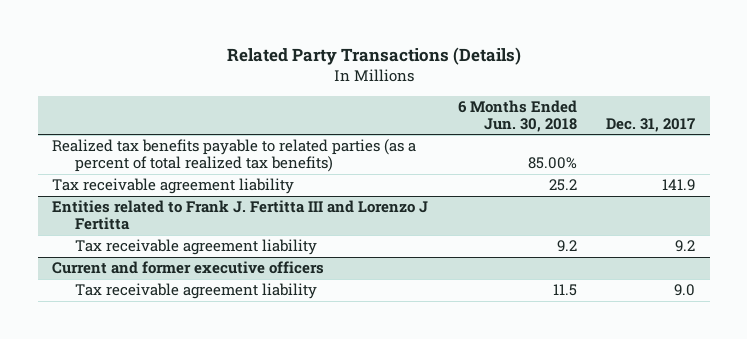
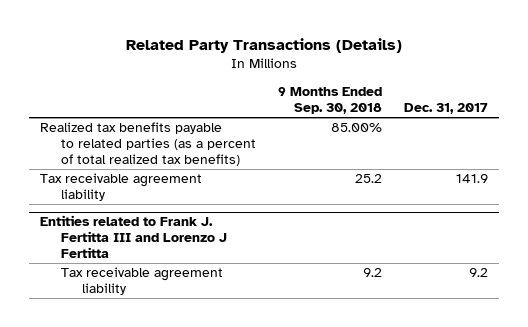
[457,99,577,133] 6 Months Ended Jun. 30, 2018 -> none
none -> [277,87,382,115] 9 Months Ended Sep. 30, 2018
[52,261,325,275] Current and former executive officers -> none
[74,283,317,300] Tax receivable agreement liability -> none

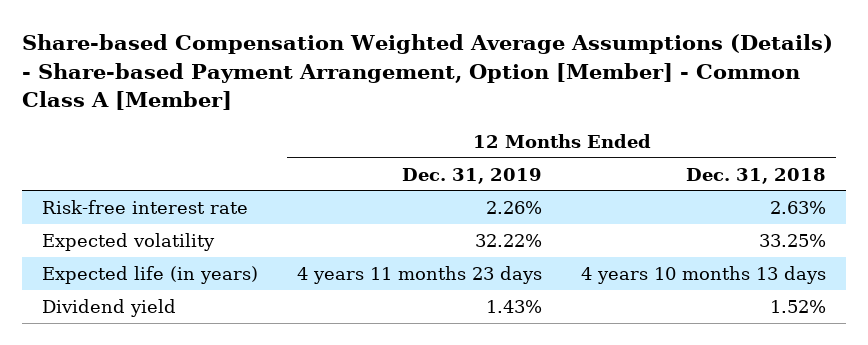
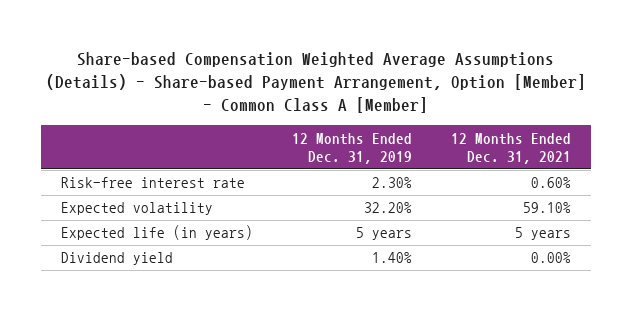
[686,167,827,184] Dec. 31, 2018 -> none
none -> [451,132,572,164] 12 Months Ended Dec. 31, 2021
[486,201,543,215] 2.26% -> [372,177,413,189] 2.30%
[475,234,543,248] 32.22% -> [364,202,413,214] 32.20%
[297,266,543,285] 4 years 11 months 23 days -> [356,227,413,241] 5 years
[486,300,543,314] 1.43% -> [372,252,413,264] 1.40%

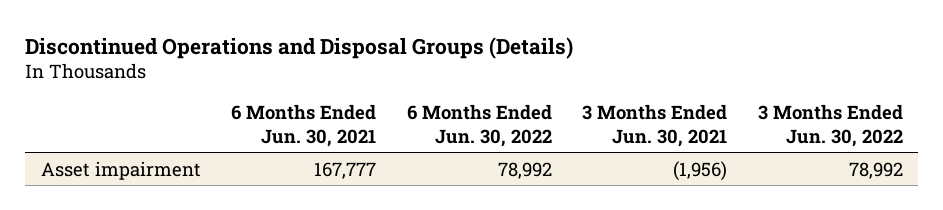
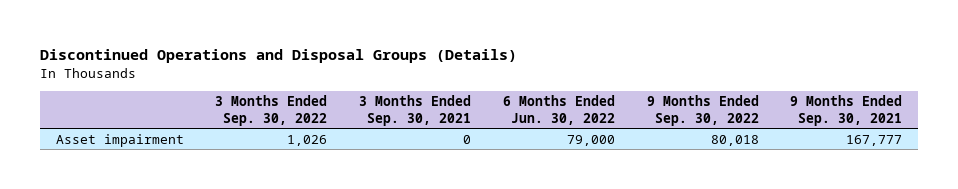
[231,104,377,147] 6 Months Ended Jun. 30, 2021 -> none
[582,104,728,147] 3 Months Ended Jun. 30, 2021 -> none
[757,104,903,147] 3 Months Ended Jun. 30, 2022 -> none
none -> [215,95,328,126] 3 Months Ended Sep. 30, 2022
none -> [359,95,472,126] 3 Months Ended Sep. 30, 2021
none -> [646,95,759,126] 9 Months Ended Sep. 30, 2022
none -> [790,95,903,126] 9 Months Ended Sep. 30, 2021
[497,161,552,179] 78,992 -> [566,134,615,146] 79,000

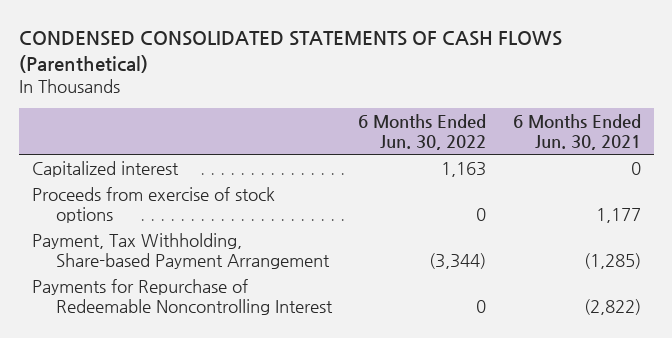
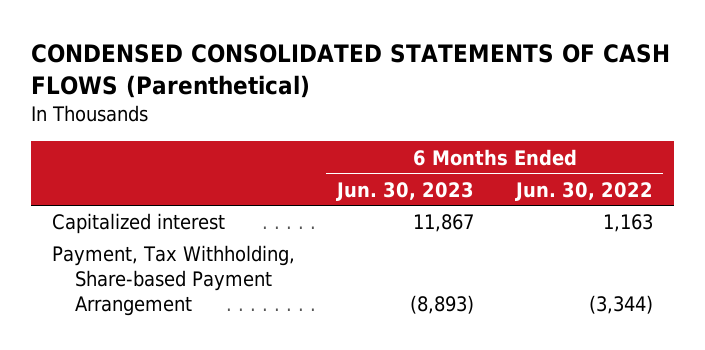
[512,114,641,151] 6 Months Ended Jun. 30, 2021 -> none
none -> [335,181,474,201] Jun. 30, 2023
[31,186,275,223] Proceeds from exercise of stock options -> none
[31,278,333,315] Payments for Repurchase of Redeemable Noncontrolling Interest -> none

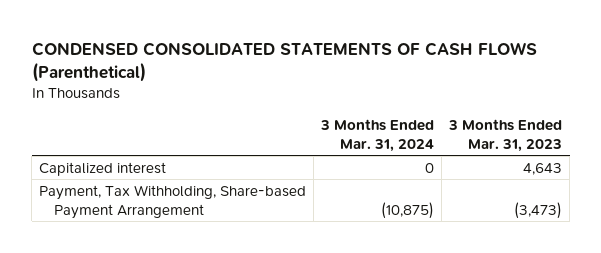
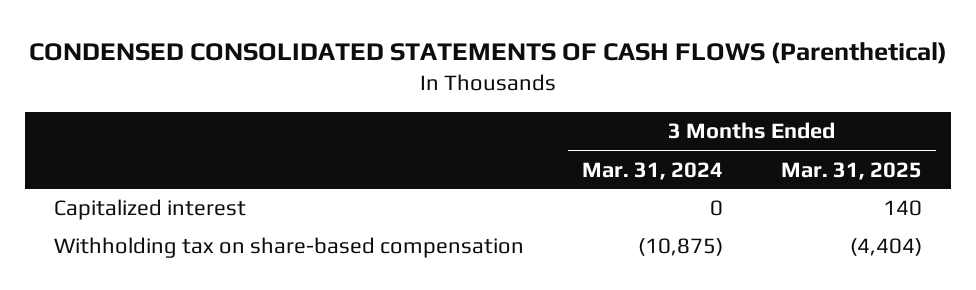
[448,118,563,152] 3 Months Ended Mar. 31, 2023 -> none
none -> [780,161,922,180] Mar. 31, 2025
[39,184,307,219] Payment, Tax Withholding, Share-based Payment Arrangement -> [54,237,525,259] Withholding tax on share-based compensation

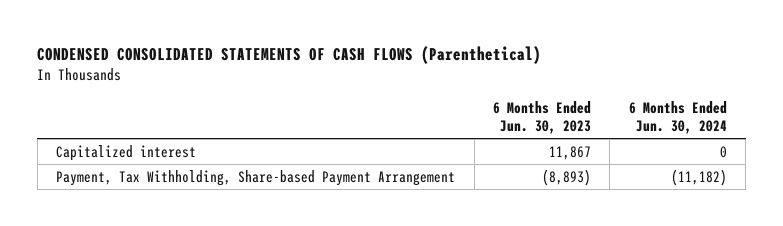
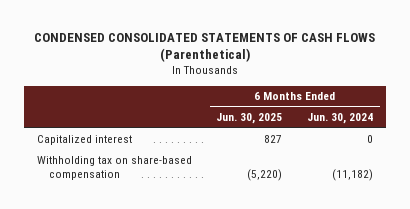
[493,101,592,135] 6 Months Ended Jun. 30, 2023 -> none
none -> [216,113,283,125] Jun. 30, 2025
[56,169,456,186] Payment, Tax Withholding, Share-based Payment Arrangement -> [36,156,192,181] Withholding tax on share-based compensation

